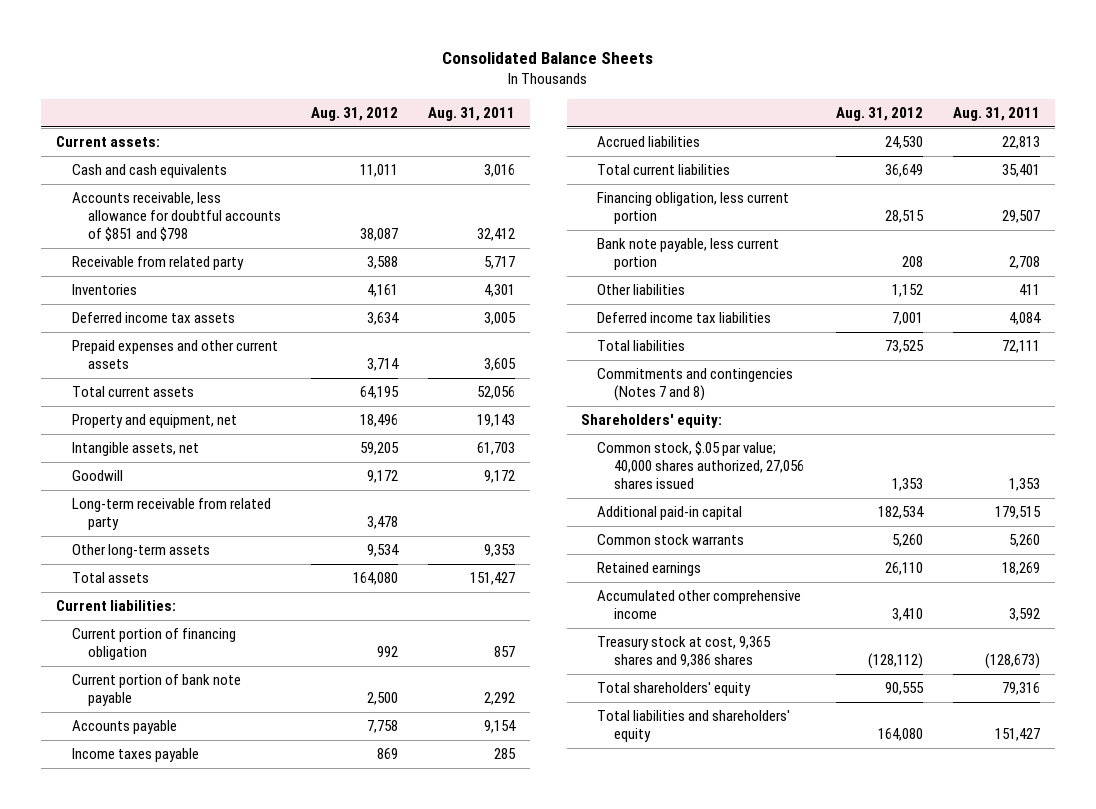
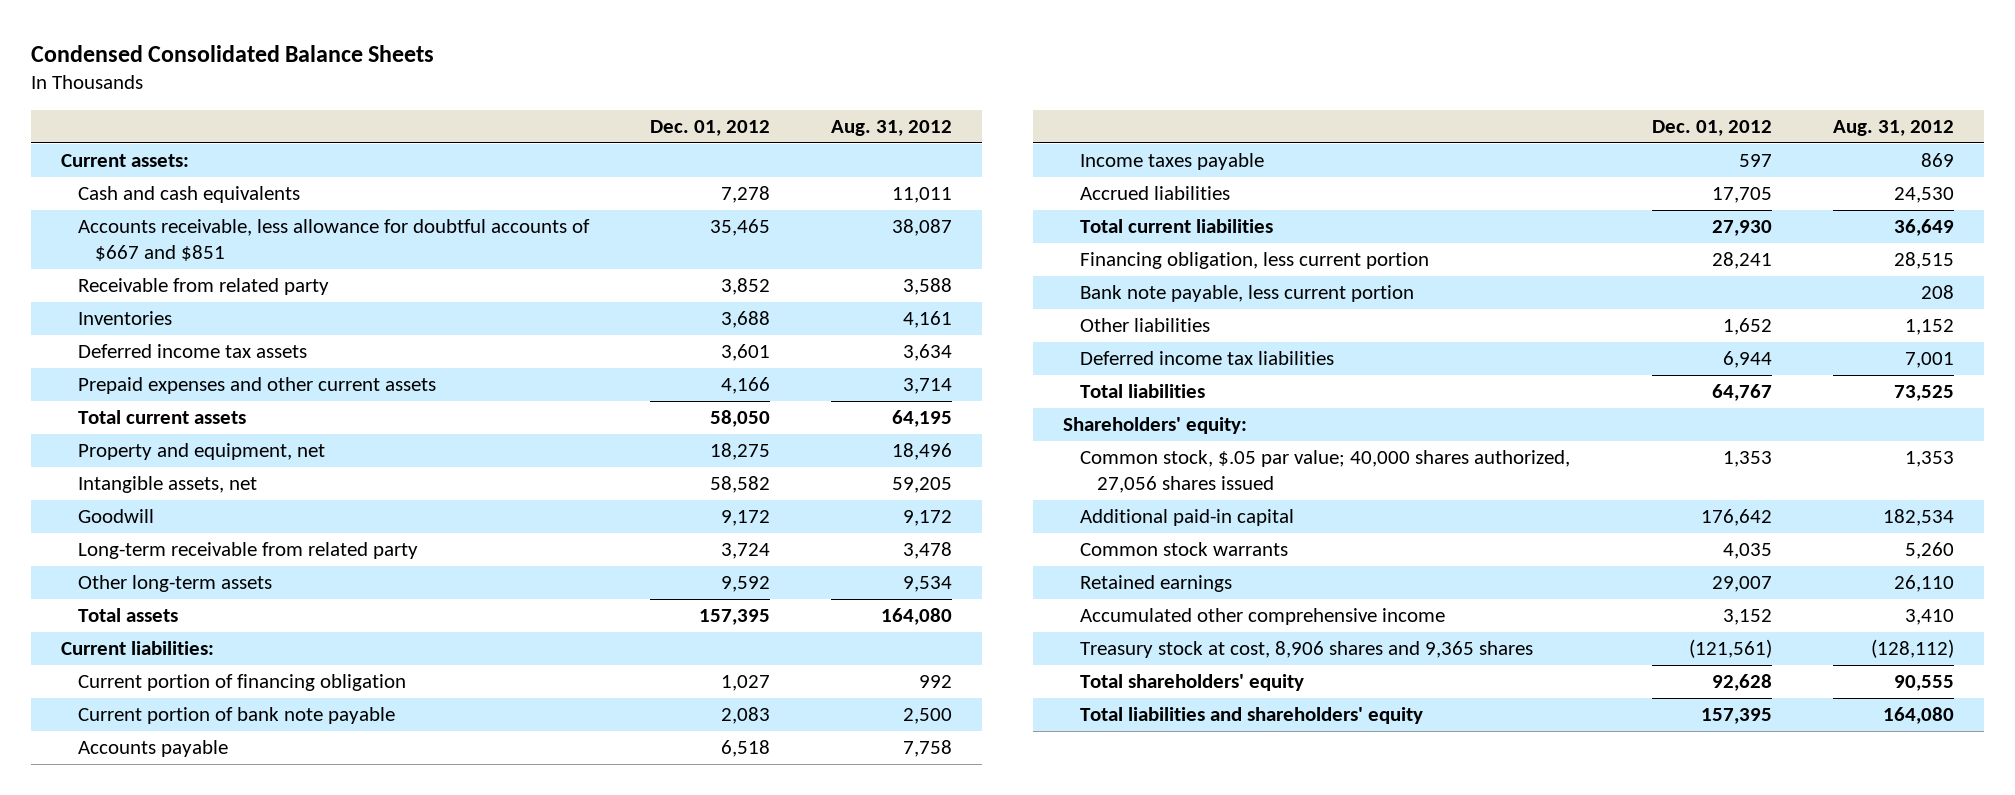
[442,52,654,65] Consolidated Balance Sheets -> [30,45,434,63] Condensed Consolidated Balance Sheets
[427,107,515,122] Aug. 31, 2011 -> none
none -> [649,119,770,136] Dec. 01, 2012
[72,192,282,241] Accounts receivable, less allowance for doubtful accounts of $851 and $798 -> [78,219,591,261] Accounts receivable, less allowance for doubtful accounts of $667 and $851
[597,368,794,402] Commitments and contingencies (Notes 7 and 8) -> none
[597,636,772,668] Treasury stock at cost, 9,365 shares and 9,386 shares -> [1080,641,1534,659] Treasury stock at cost, 8,906 shares and 9,365 shares

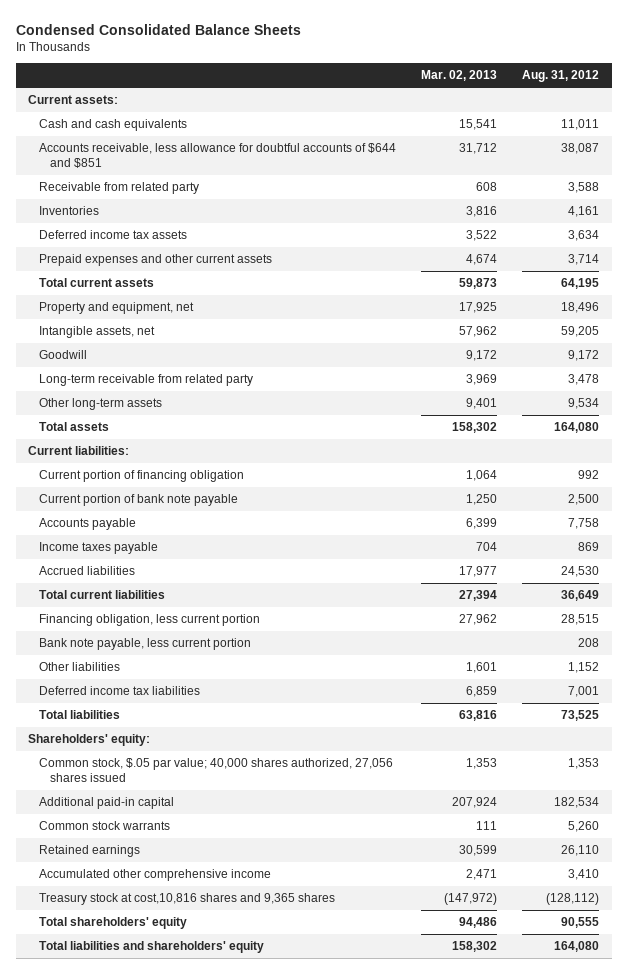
[649,119,770,136] Dec. 01, 2012 -> none
none -> [421,70,498,82] Mar. 02, 2013
[78,219,591,261] Accounts receivable, less allowance for doubtful accounts of $667 and $851 -> [39,143,397,169] Accounts receivable, less allowance for doubtful accounts of $644 and $851
[1080,641,1534,659] Treasury stock at cost, 8,906 shares and 9,365 shares -> [39,893,336,906] Treasury stock at cost,10,816 shares and 9,365 shares

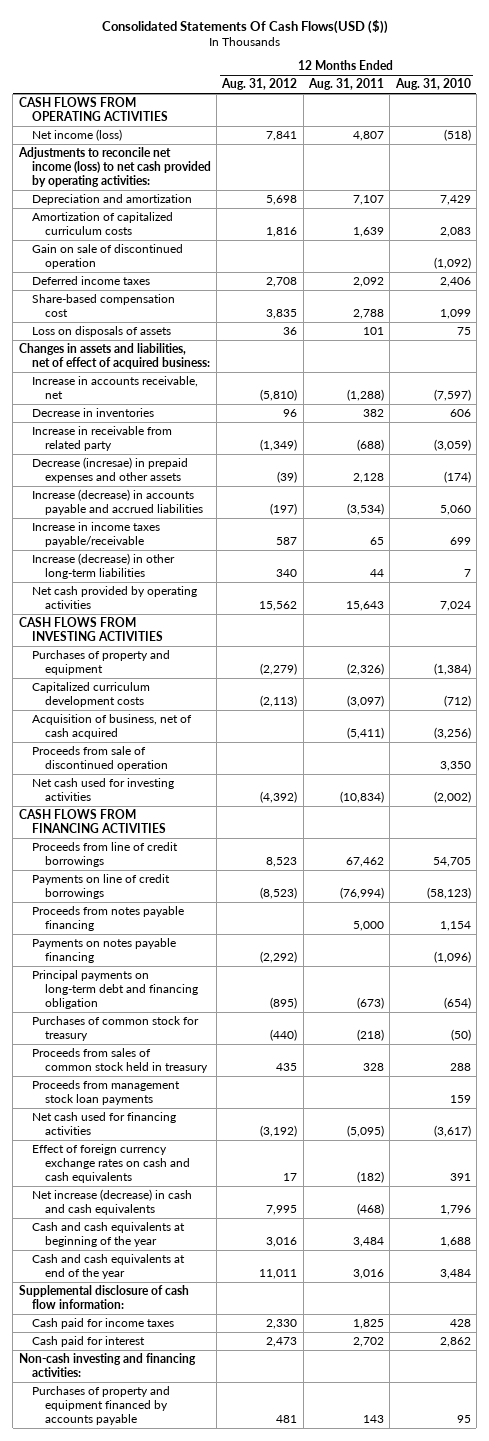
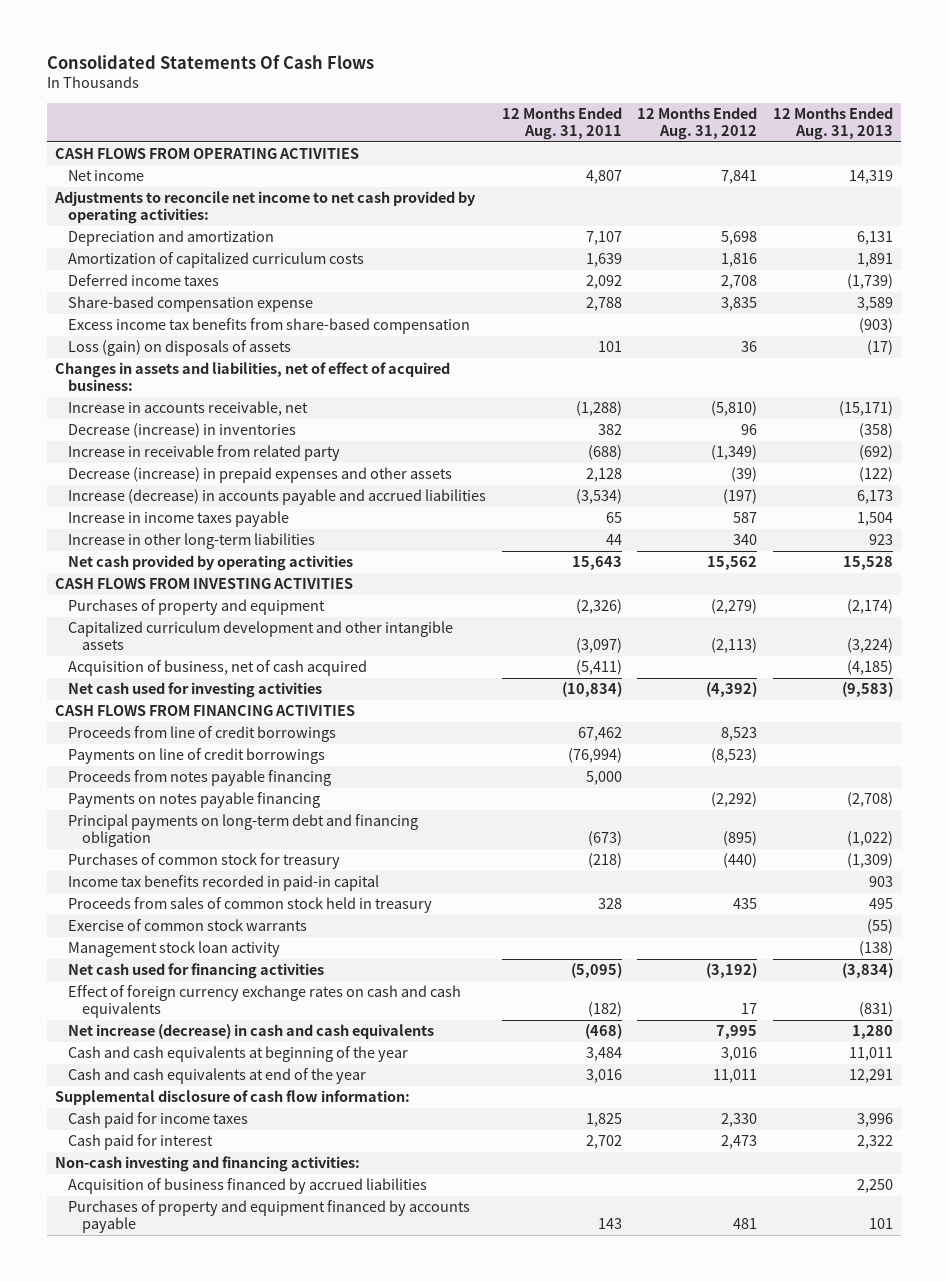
[101,19,388,34] Consolidated Statements Of Cash Flows(USD ($)) -> [46,54,374,69] Consolidated Statements Of Cash Flows
[394,78,471,91] Aug. 31, 2010 -> none
none -> [773,107,894,140] 12 Months Ended Aug. 31, 2013
[31,129,122,142] Net income (loss) -> [68,170,145,182] Net income
[17,147,211,188] Adjustments to reconcile net income (loss) to net cash provided by operating activities: -> [53,191,476,225] Adjustments to reconcile net income to net cash provided by operating activities:
[31,244,183,270] Gain on sale of discontinued operation -> none
[31,294,175,318] Share-based compensation cost -> [68,296,314,313] Share-based compensation expense
none -> [68,318,471,335] Excess income tax benefits from share-based compensation
[31,326,171,338] Loss on disposals of assets -> [68,340,292,357] Loss (gain) on disposals of assets
[31,408,154,418] Decrease in inventories -> [68,423,297,439] Decrease (increase) in inventories
[31,457,188,484] Decrease (incresae) in prepaid expenses and other assets -> [68,467,453,484] Decrease (increase) in prepaid expenses and other assets
[31,522,160,548] Increase in income taxes payable/receivable -> [68,511,290,528] Increase in income taxes payable
[31,553,175,580] Increase (decrease) in other long-term liabilities -> [68,533,316,550] Increase in other long-term liabilities
[31,682,150,708] Capitalized curriculum development costs -> [68,621,454,651] Capitalized curriculum development and other intangible assets
[31,746,169,772] Proceeds from sale of discontinued operation -> none
none -> [68,875,380,892] Income tax benefits recorded in paid-in capital
[31,1080,180,1106] Proceeds from management stock loan payments -> none
none -> [68,919,308,932] Exercise of common stock warrants
none -> [68,941,281,958] Management stock loan activity
none -> [68,1178,428,1195] Acquisition of business financed by accrued liabilities

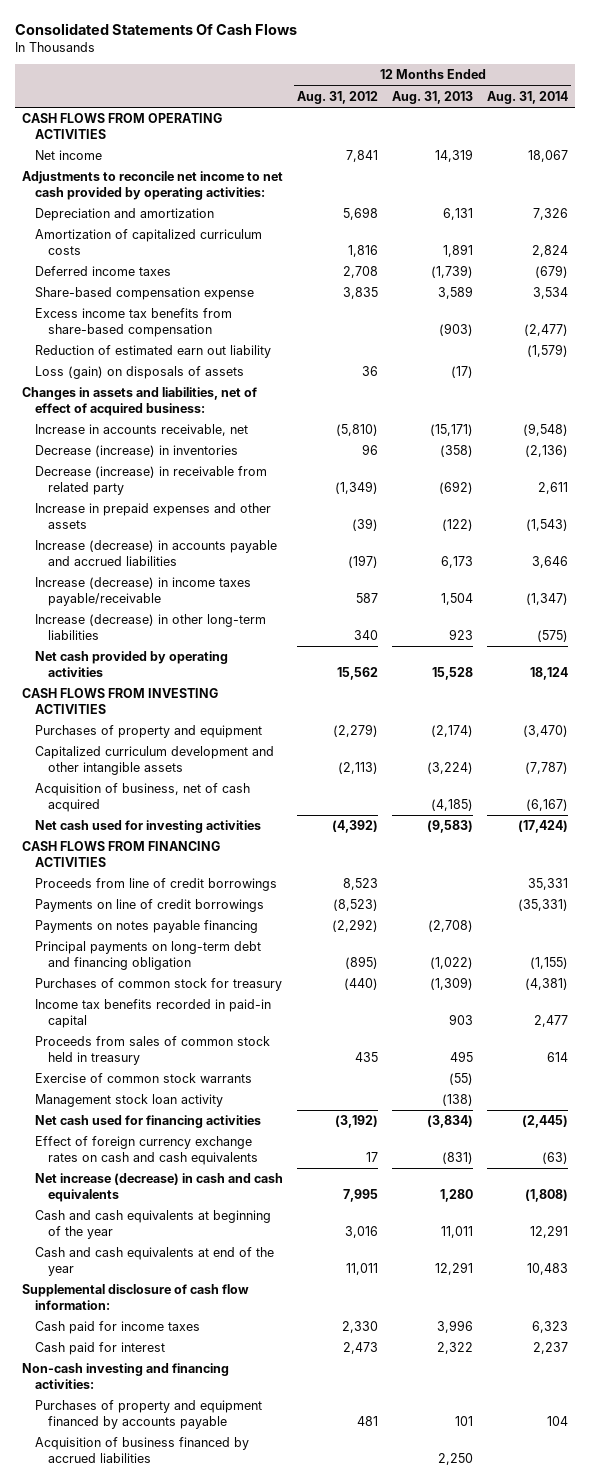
[501,107,622,140] 12 Months Ended Aug. 31, 2011 -> none
none -> [486,90,568,104] Aug. 31, 2014
none -> [35,345,272,359] Reduction of estimated earn out liability
[68,445,341,462] Increase in receivable from related party -> [35,466,268,495] Decrease (increase) in receivable from related party
[68,467,453,484] Decrease (increase) in prepaid expenses and other assets -> [35,503,272,529] Increase in prepaid expenses and other assets
[68,511,290,528] Increase in income taxes payable -> [35,577,252,606] Increase (decrease) in income taxes payable/receivable
[68,533,316,550] Increase in other long-term liabilities -> [35,614,267,640] Increase (decrease) in other long-term liabilities
[68,770,332,787] Proceeds from notes payable financing -> none
[68,1178,428,1195] Acquisition of business financed by accrued liabilities -> [35,1437,250,1463] Acquisition of business financed by accrued liabilities

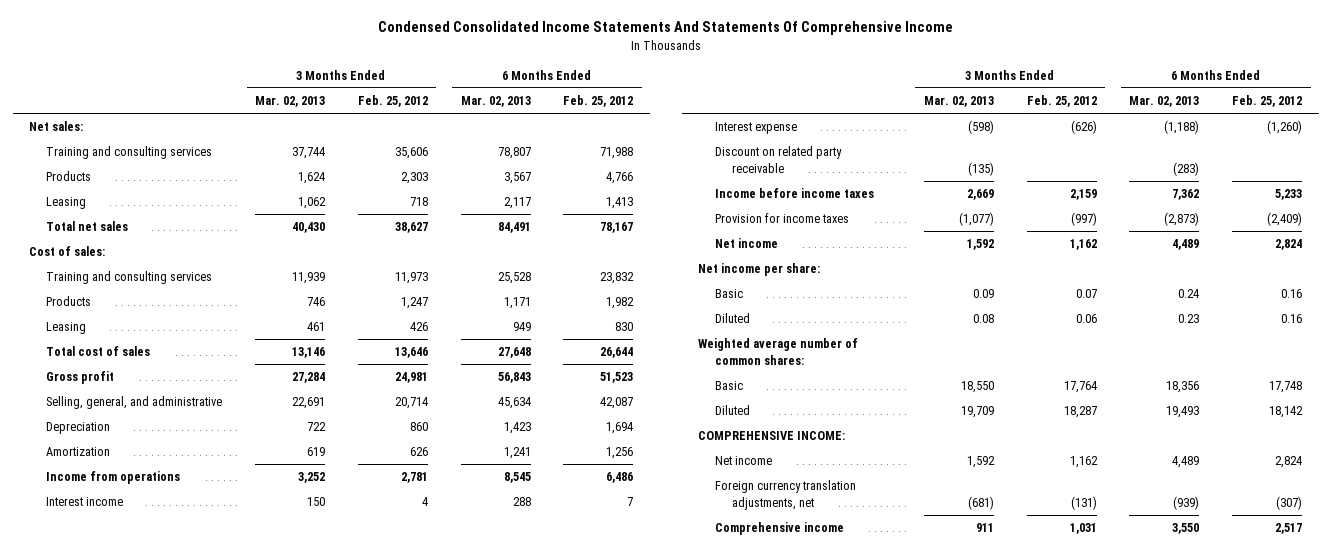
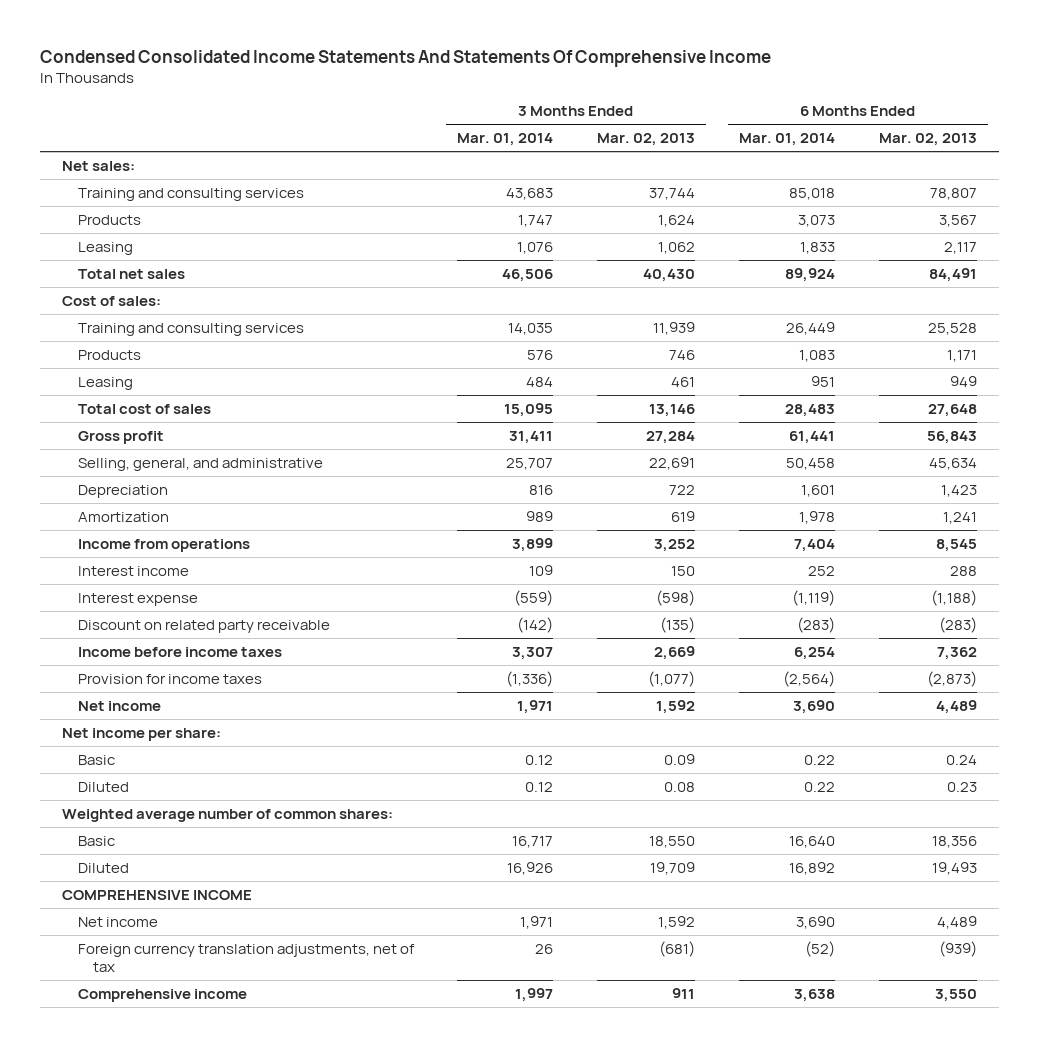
[357,94,428,107] Feb. 25, 2012 -> none
[563,94,634,107] Feb. 25, 2012 -> none
none -> [457,133,554,147] Mar. 01, 2014
none -> [739,133,836,147] Mar. 01, 2014
[698,431,846,441] COMPREHENSIVE INCOME: -> [61,889,252,900] COMPREHENSIVE INCOME
[714,480,856,510] Foreign currency translation adjustments, net -> [77,943,415,973] Foreign currency translation adjustments, net of tax

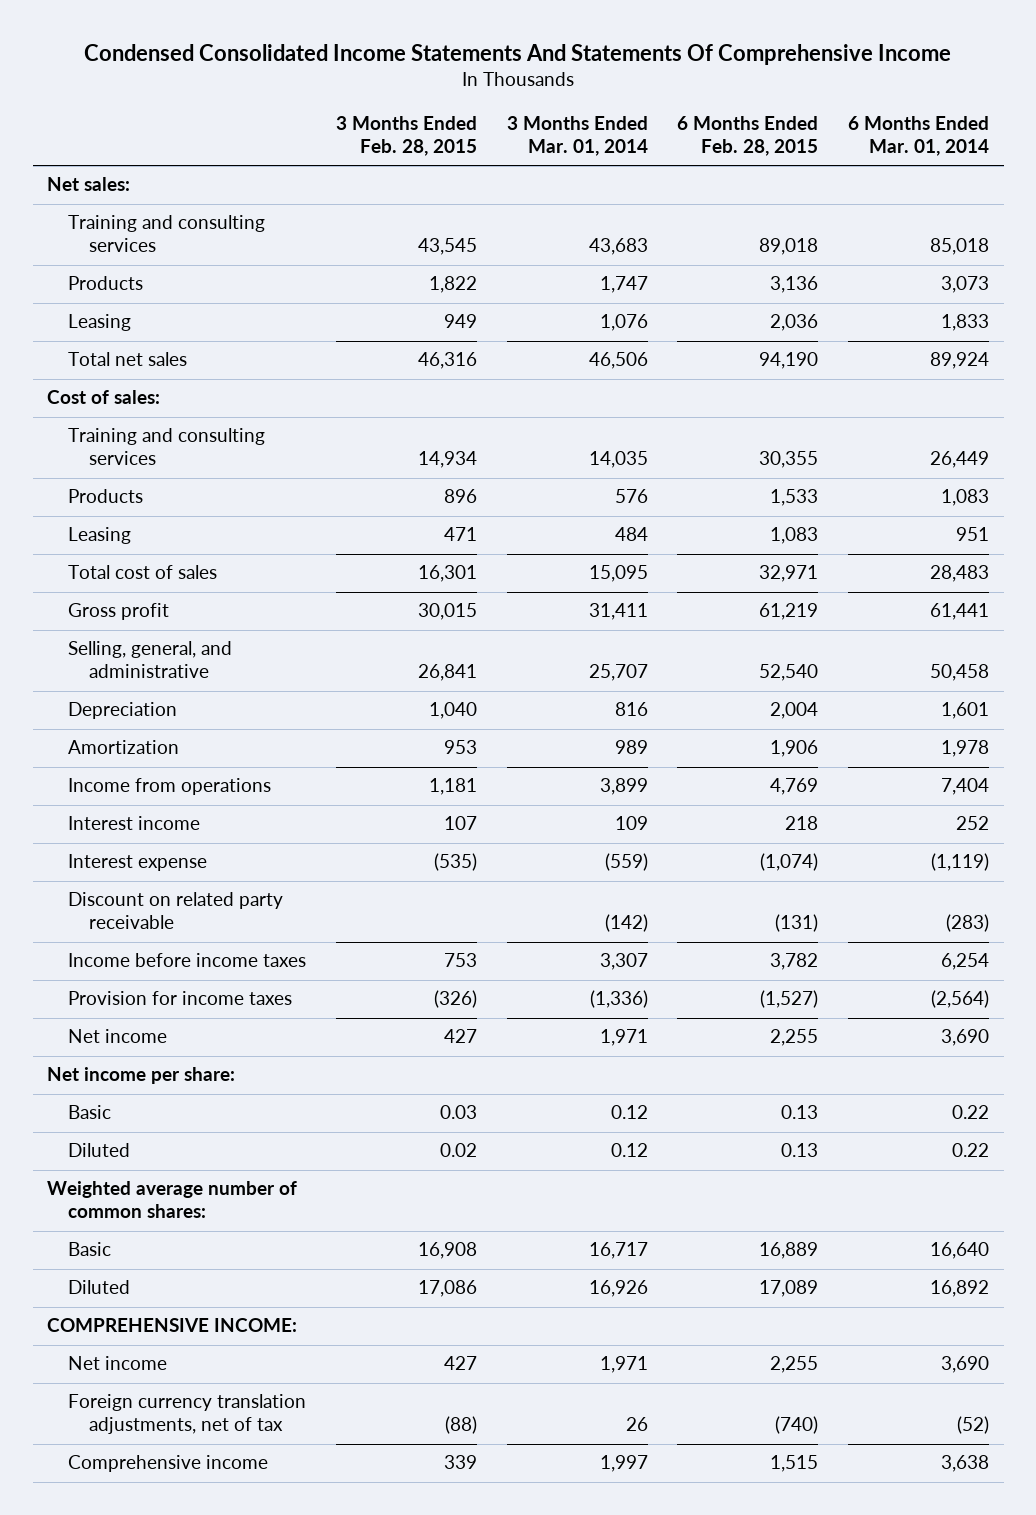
[597,133,696,147] Mar. 02, 2013 -> none
[879,133,978,147] Mar. 02, 2013 -> none
none -> [335,116,477,157] 3 Months Ended Feb. 28, 2015
none -> [677,116,819,157] 6 Months Ended Feb. 28, 2015
[61,889,252,900] COMPREHENSIVE INCOME -> [47,1318,298,1333] COMPREHENSIVE INCOME:

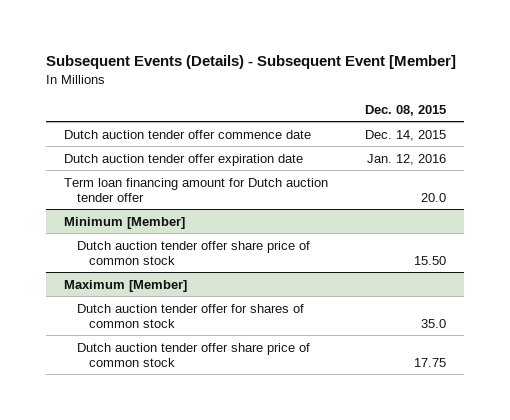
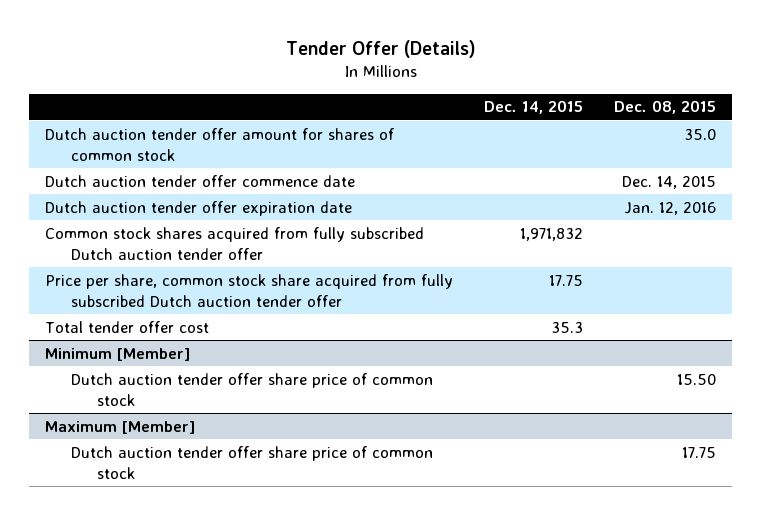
[45,55,456,70] Subsequent Events (Details) - Subsequent Event [Member] -> [285,39,476,58] Tender Offer (Details)
none -> [484,100,584,115] Dec. 14, 2015
none -> [45,127,395,161] Dutch auction tender offer amount for shares of common stock
[64,177,329,202] Term loan financing amount for Dutch auction tender offer -> none
none -> [45,226,425,260] Common stock shares acquired from fully subscribed Dutch auction tender offer
none -> [45,273,454,307] Price per share, common stock share acquired from fully subscribed Dutch auction tender offer
none -> [45,320,210,333] Total tender offer cost
[76,303,304,328] Dutch auction tender offer for shares of common stock -> none

